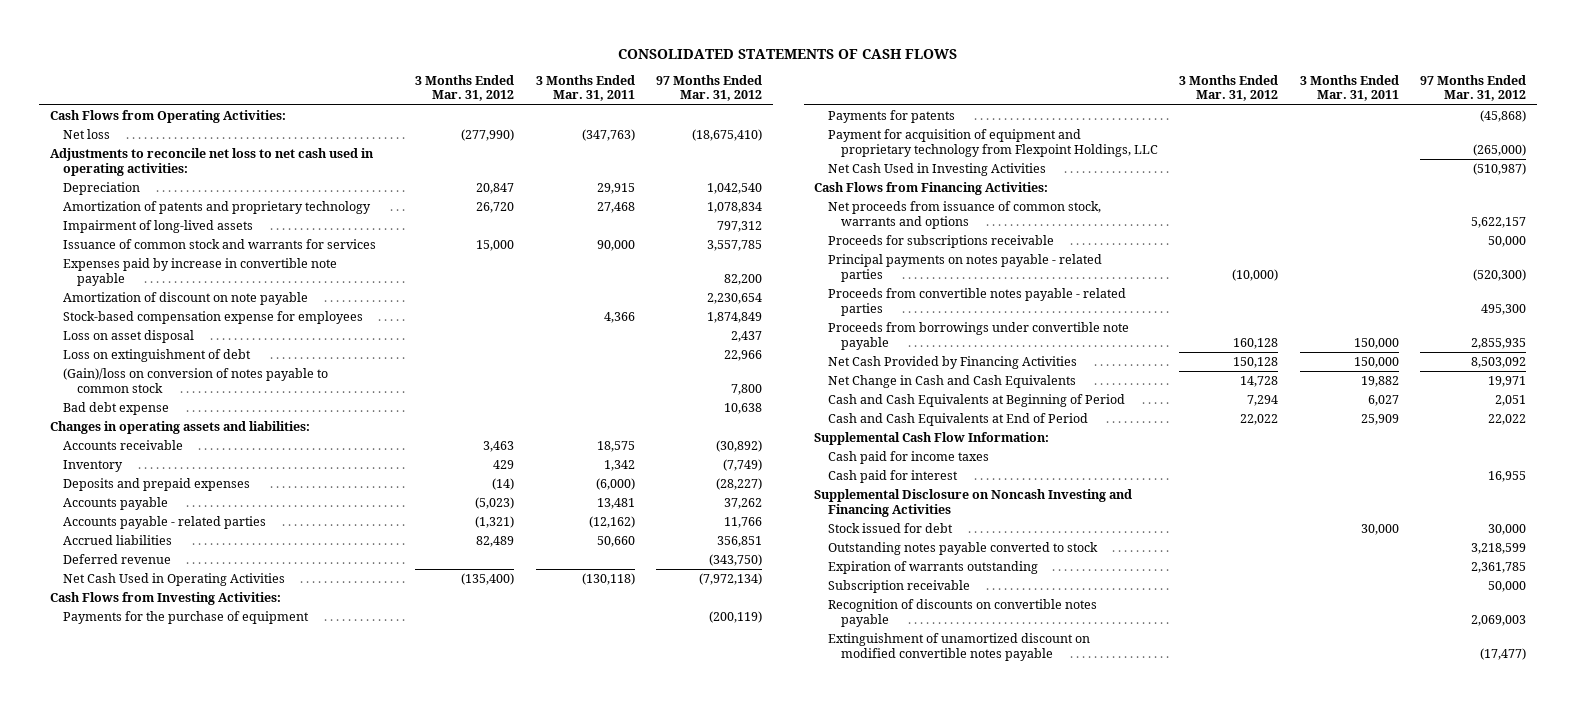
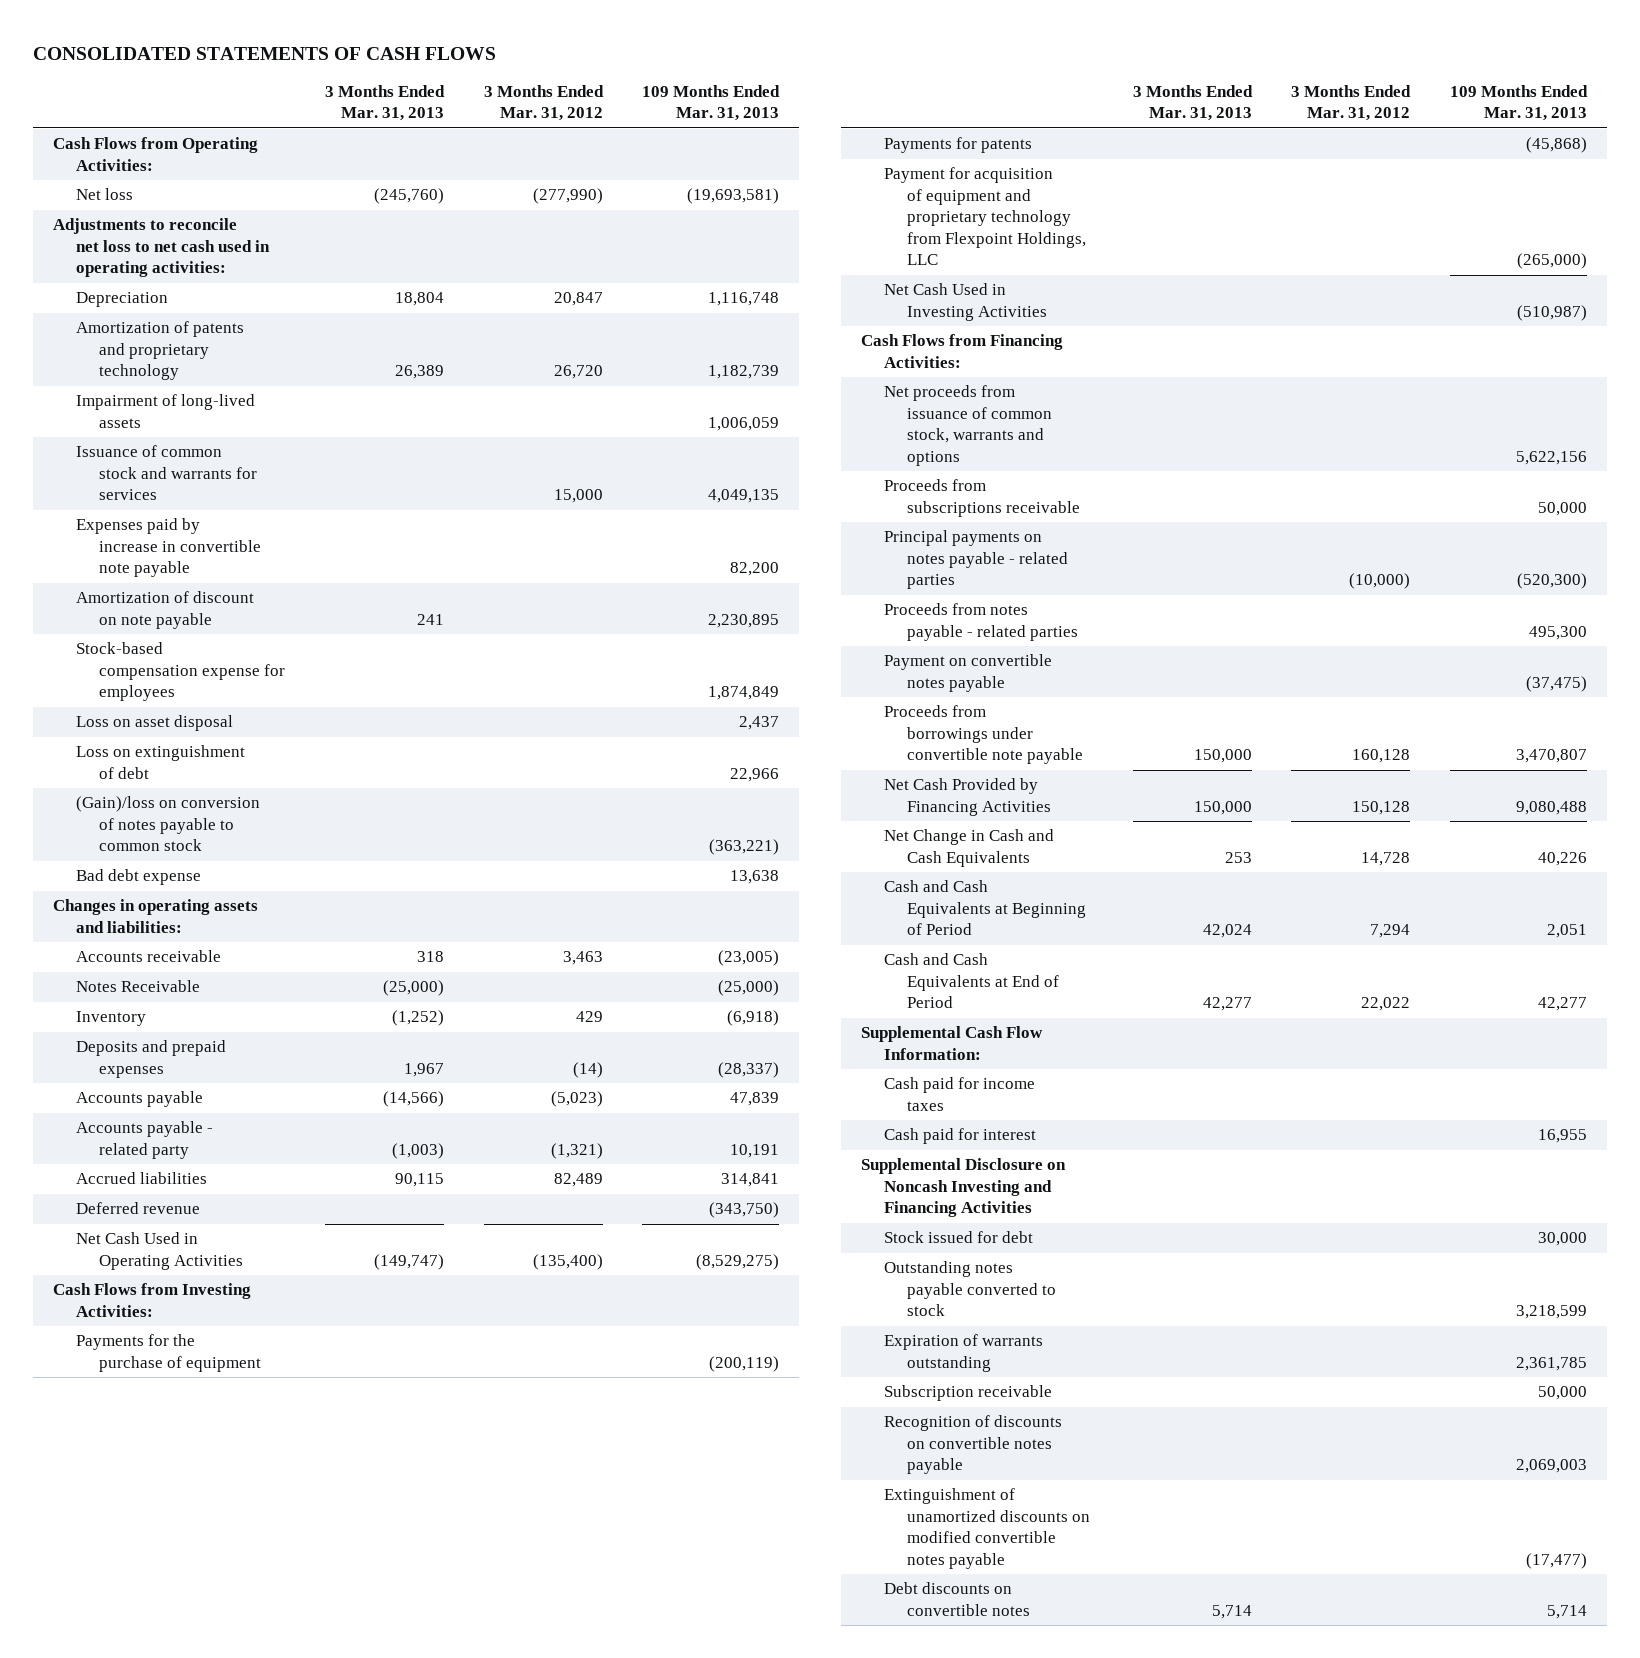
[535,74,635,102] 3 Months Ended Mar. 31, 2011 -> none
[656,74,763,102] 97 Months Ended Mar. 31, 2012 -> none
none -> [324,84,445,122] 3 Months Ended Mar. 31, 2013
none -> [642,84,781,122] 109 Months Ended Mar. 31, 2013
none -> [76,980,201,993] Notes Receivable
[63,515,267,529] Accounts payable - related parties -> [76,1121,214,1159] Accounts payable - related party
[827,234,1054,248] Proceeds for subscriptions receivable -> [883,479,1080,517] Proceeds from subscriptions receivable
[827,287,1126,316] Proceeds from convertible notes payable - related parties -> [883,603,1078,641] Proceeds from notes payable - related parties
none -> [883,654,1052,692] Payment on convertible notes payable
[827,632,1090,661] Extinguishment of unamortized discount on modified convertible notes payable -> [883,1488,1090,1569] Extinguishment of unamortized discounts on modified convertible notes payable
none -> [883,1582,1030,1616] Debt discounts on convertible notes

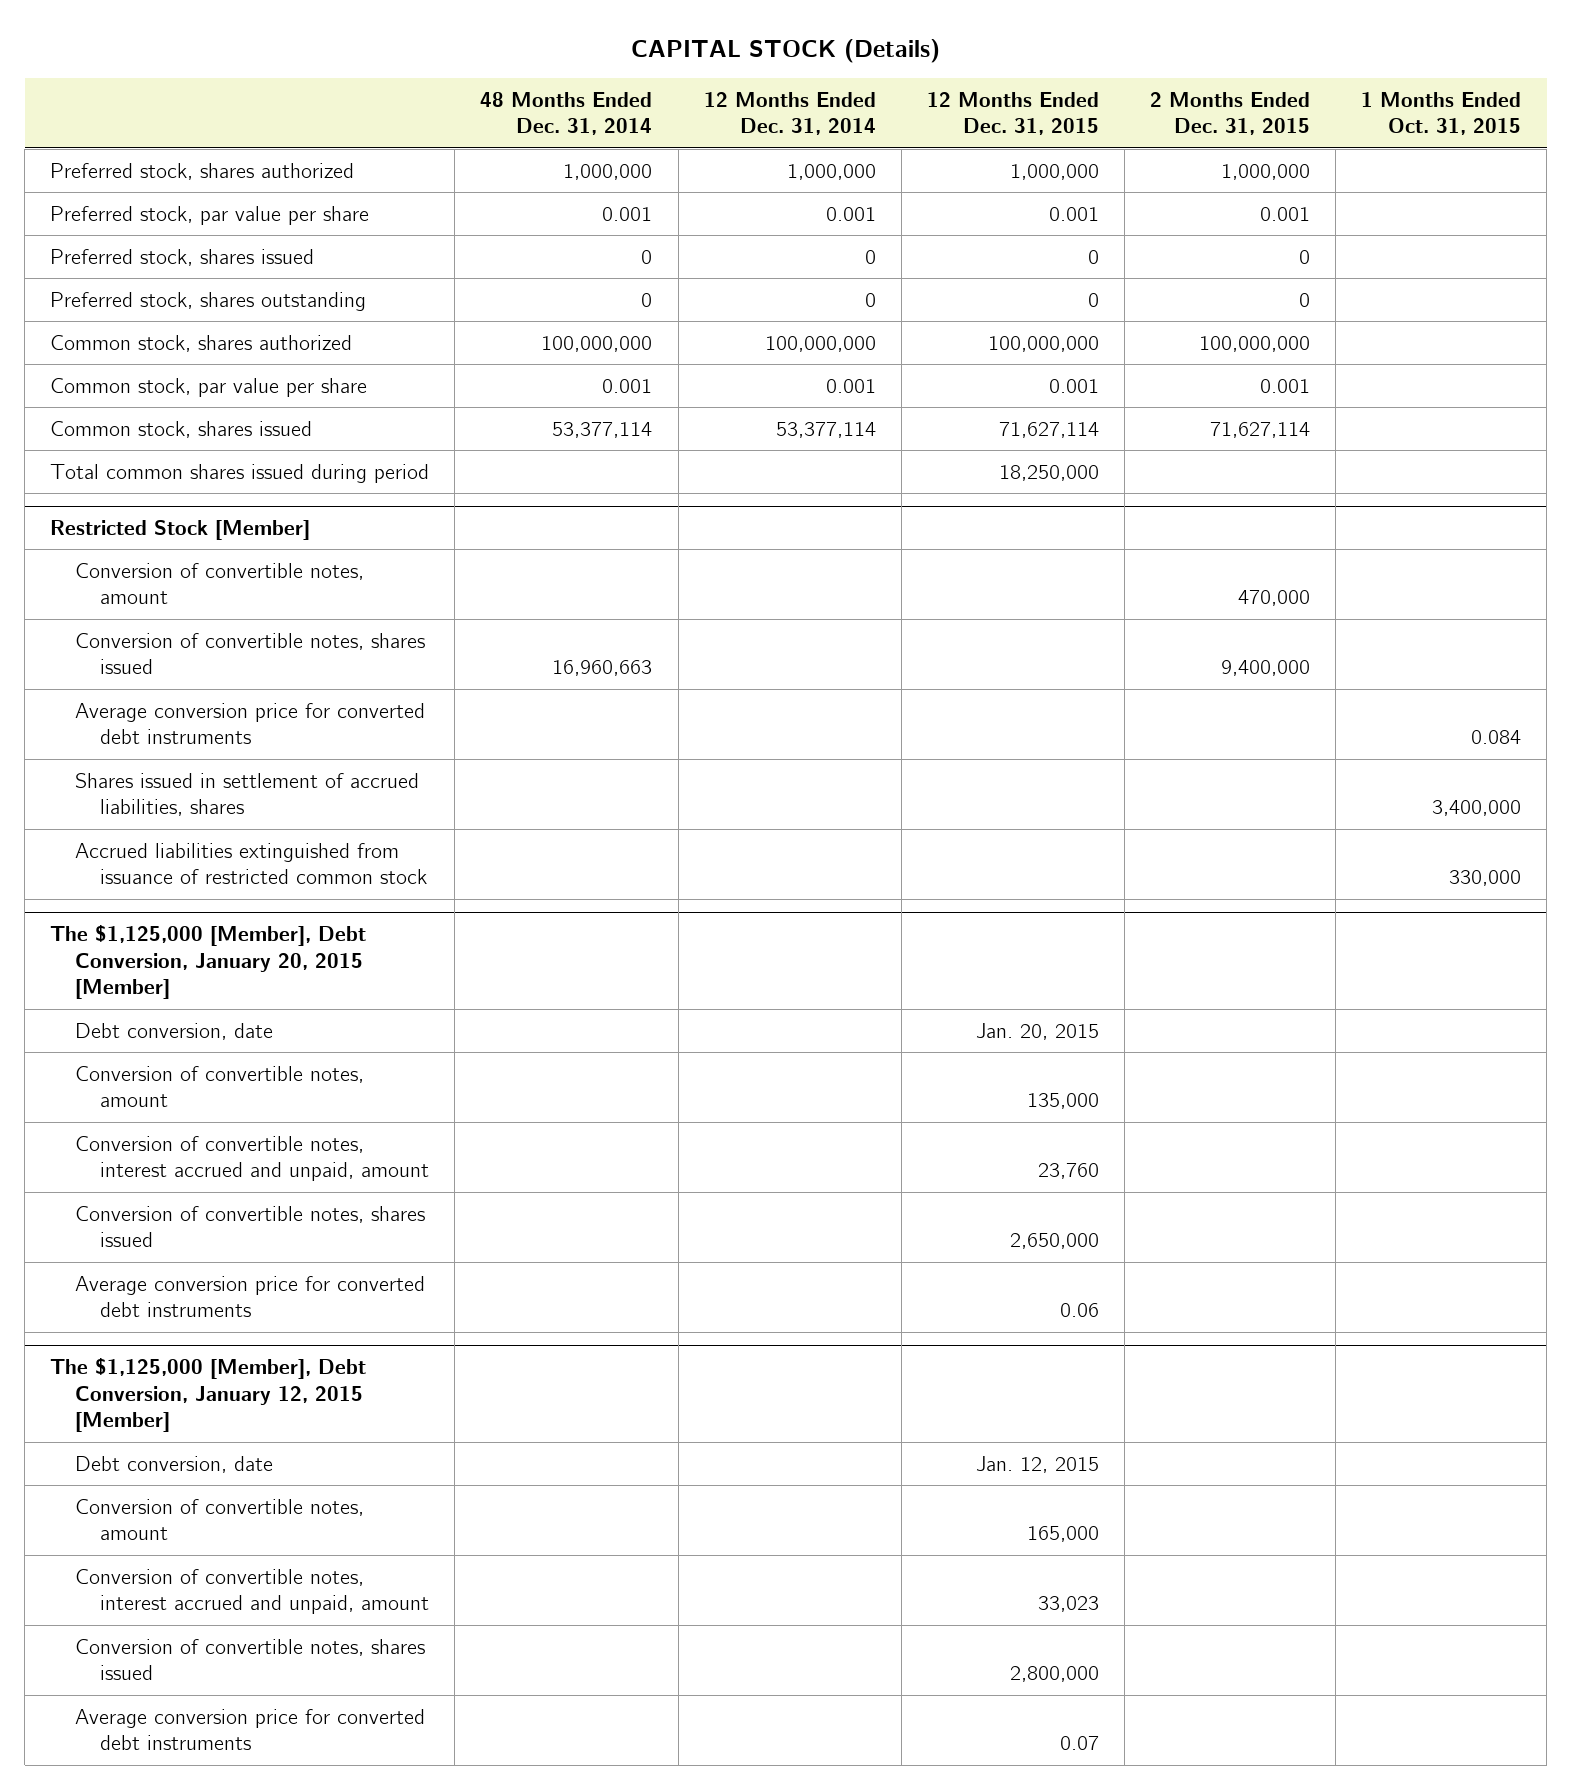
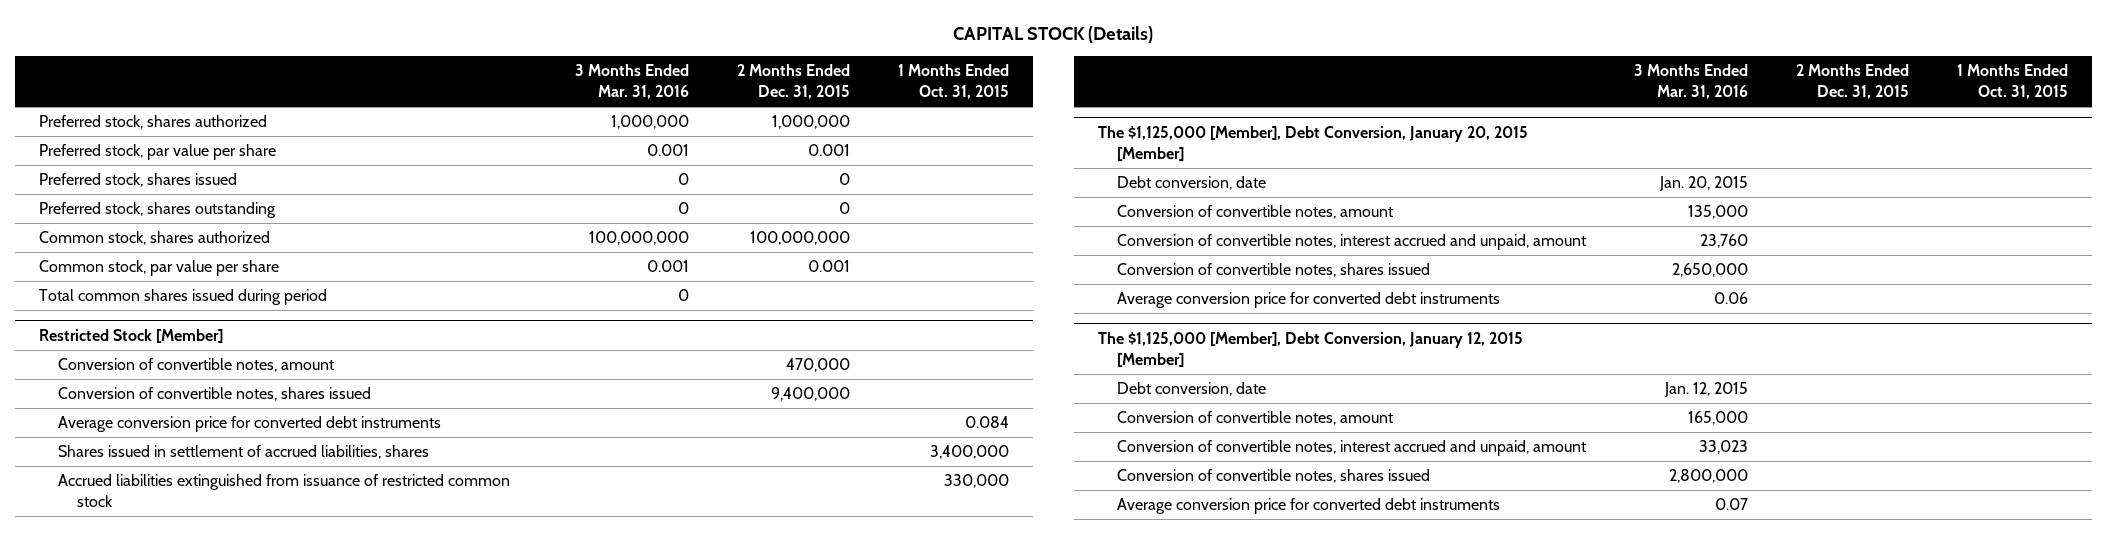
[480,91,653,136] 48 Months Ended Dec. 31, 2014 -> none
[703,91,876,136] 12 Months Ended Dec. 31, 2014 -> none
[926,91,1099,136] 12 Months Ended Dec. 31, 2015 -> none
none -> [575,64,690,100] 3 Months Ended Mar. 31, 2016
[50,420,313,438] Common stock, shares issued -> none

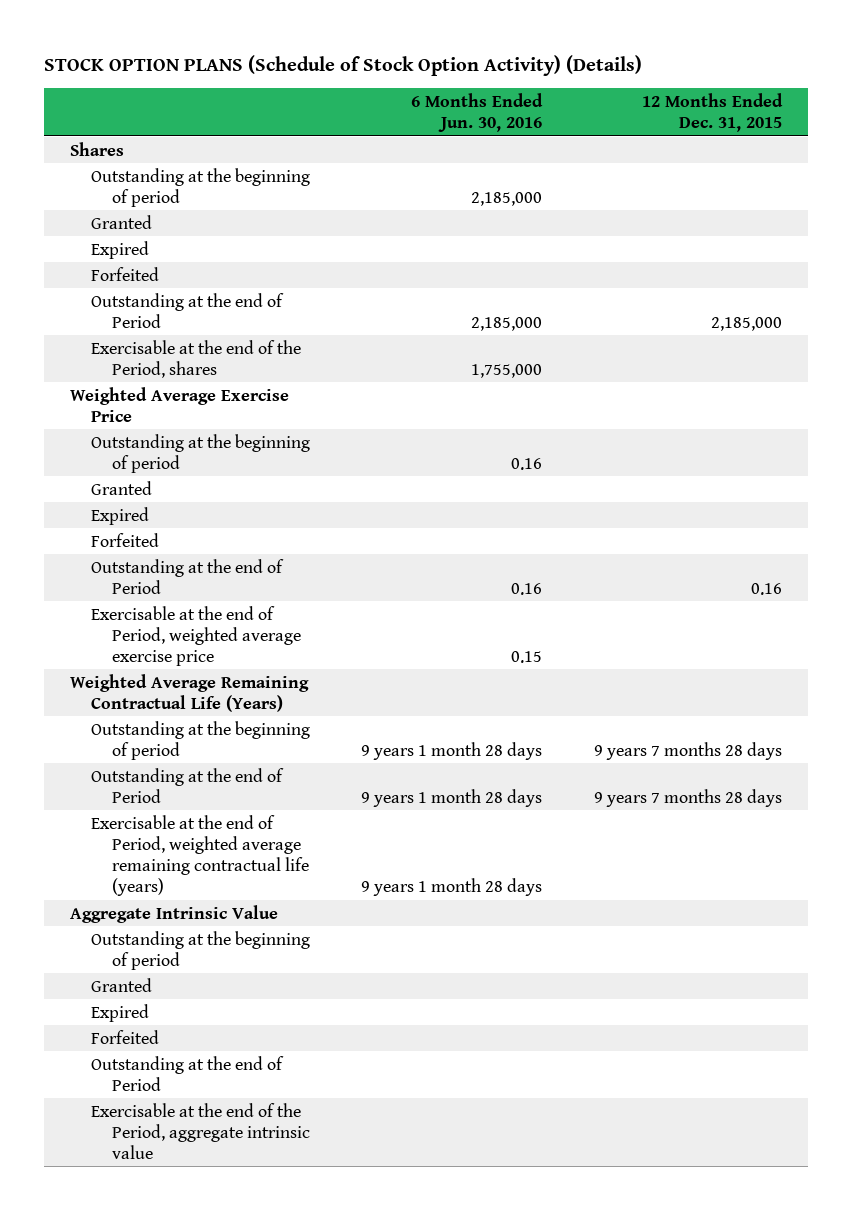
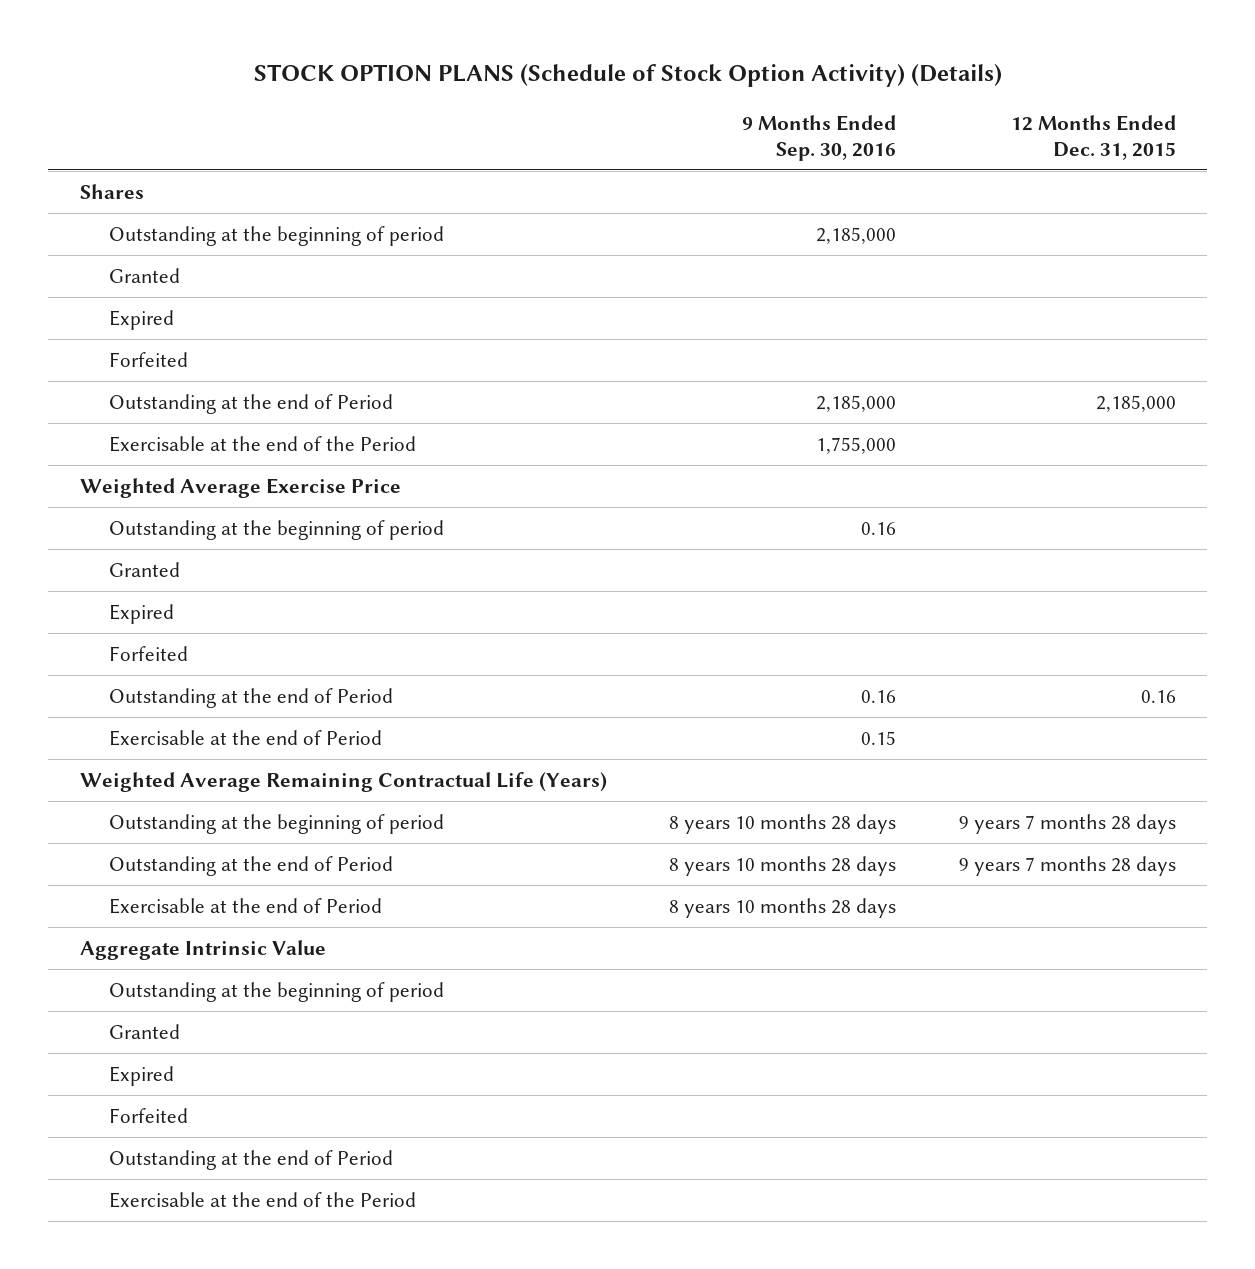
[411,92,544,132] 6 Months Ended Jun. 30, 2016 -> none
none -> [742,114,897,161] 9 Months Ended Sep. 30, 2016
[90,339,301,378] Exercisable at the end of the Period, shares -> [108,435,416,452] Exercisable at the end of the Period
[90,605,301,666] Exercisable at the end of Period, weighted average exercise price -> [108,729,382,746] Exercisable at the end of Period
[90,814,309,896] Exercisable at the end of Period, weighted average remaining contractual life (years) -> [108,897,382,914] Exercisable at the end of Period
[90,1102,310,1159] Exercisable at the end of the Period, aggregate intrinsic value -> [108,1191,416,1208] Exercisable at the end of the Period

